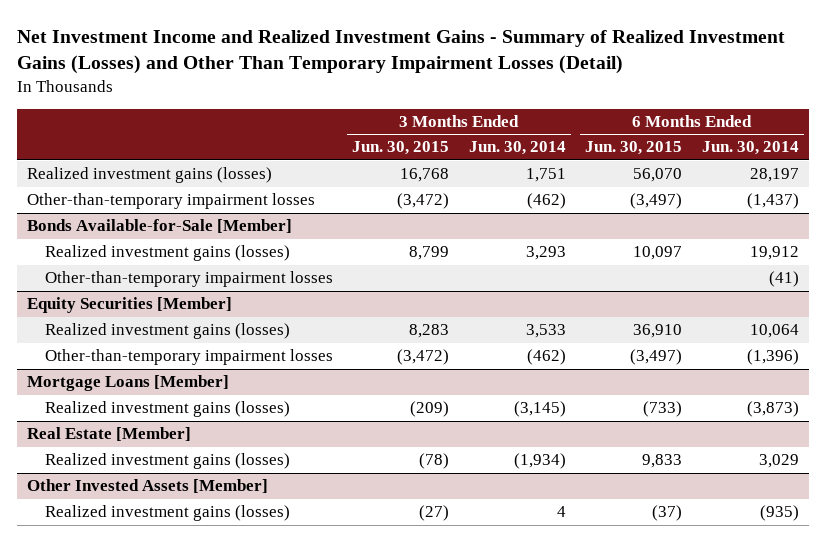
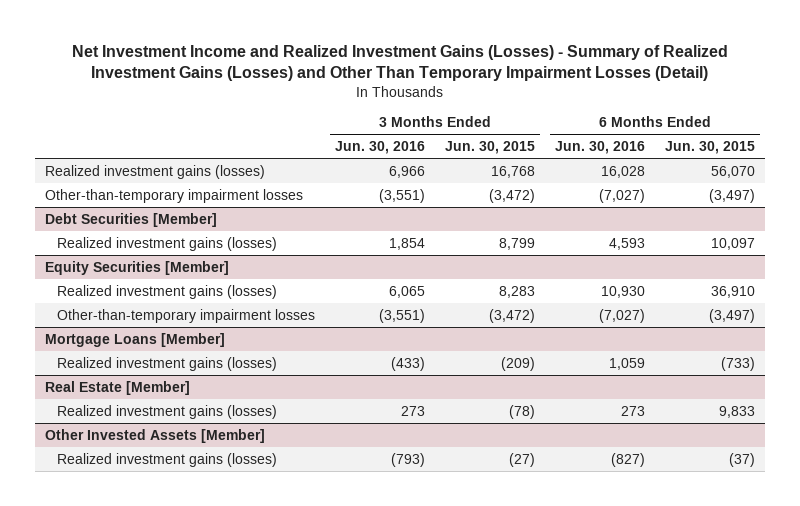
[16,29,785,75] Net Investment Income and Realized Investment Gains - Summary of Realized Investment Gains (Losses) and Other Than Temporary Impairment Losses (Detail) -> [72,44,729,82] Net Investment Income and Realized Investment Gains (Losses) - Summary of Realized Investment Gains (Losses) and Other Than Temporary Impairment Losses (Detail)
[468,141,566,156] Jun. 30, 2014 -> none
[701,141,799,156] Jun. 30, 2014 -> none
none -> [335,140,426,154] Jun. 30, 2016
none -> [555,140,646,154] Jun. 30, 2016
[26,219,292,234] Bonds Available-for-Sale [Member] -> [45,212,218,227] Debt Securities [Member]
[44,271,333,288] Other-than-temporary impairment losses -> none

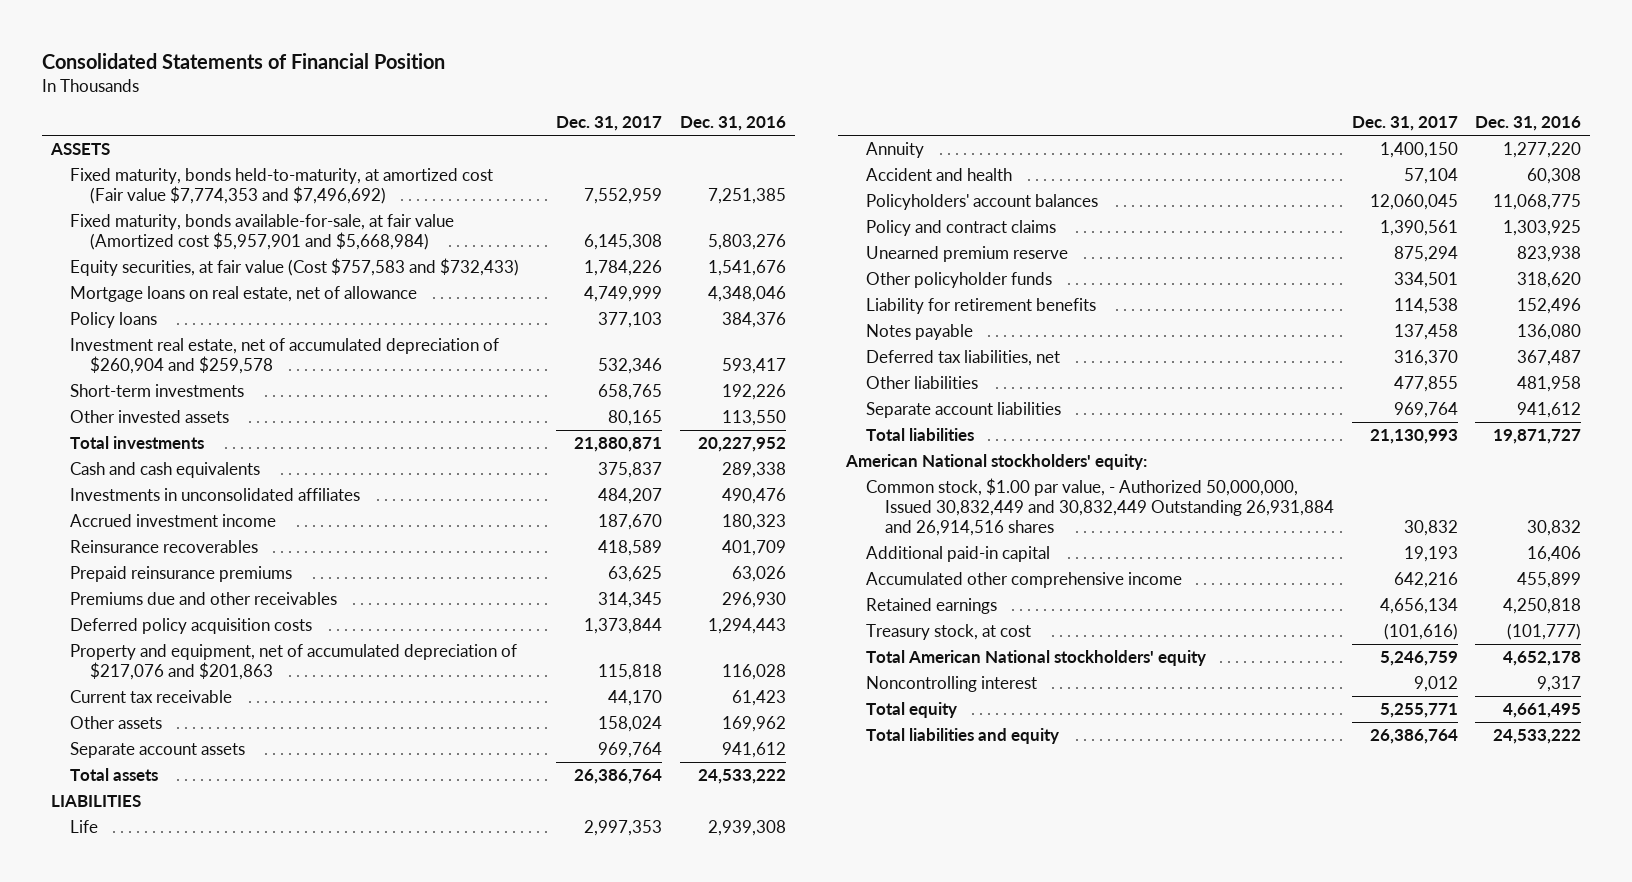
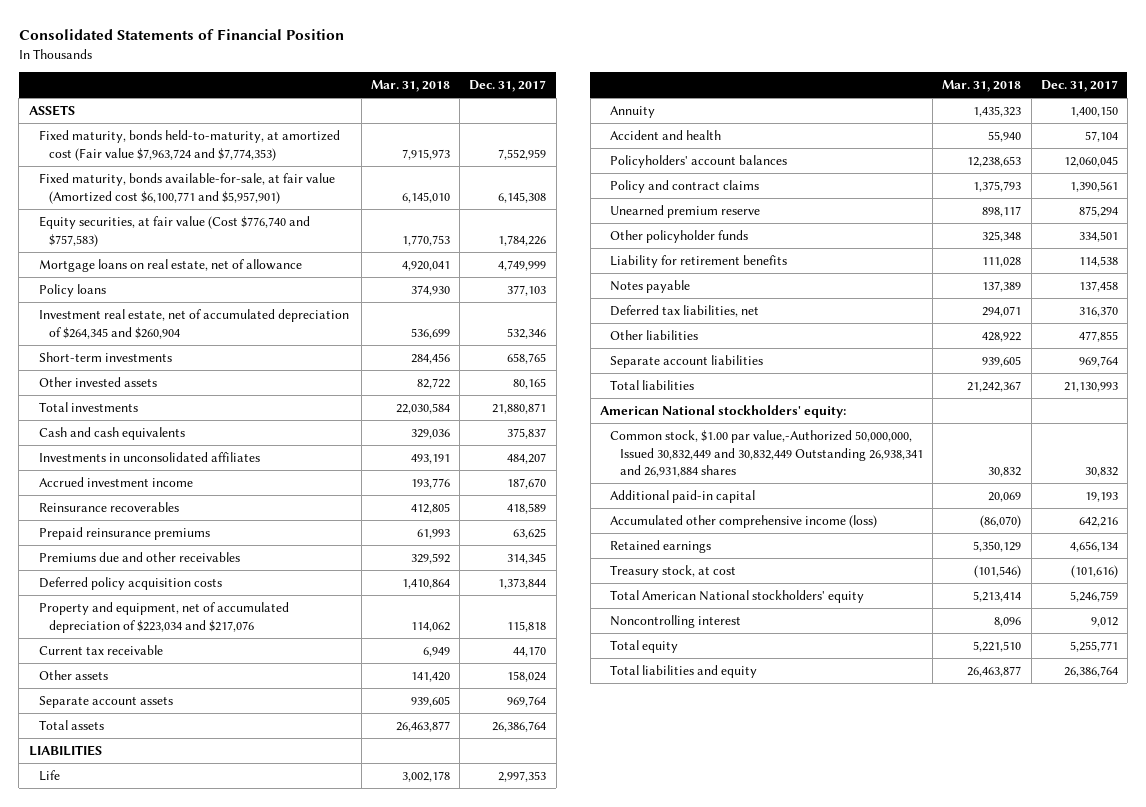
[679,116,786,132] Dec. 31, 2016 -> none
none -> [371,80,451,93] Mar. 31, 2018
[70,168,494,205] Fixed maturity, bonds held-to-maturity, at amortized cost (Fair value $7,774,353 and $7,496,692) -> [38,130,340,161] Fixed maturity, bonds held-to-maturity, at amortized cost (Fair value $7,963,724 and $7,774,353)
[70,214,455,251] Fixed maturity, bonds available-for-sale, at fair value (Amortized cost $5,957,901 and $5,668,984) -> [38,173,335,204] Fixed maturity, bonds available-for-sale, at fair value (Amortized cost $6,100,771 and $5,957,901)
[70,258,520,277] Equity securities, at fair value (Cost $757,583 and $732,433) -> [38,216,310,247] Equity securities, at fair value (Cost $776,740 and $757,583)
[70,338,500,375] Investment real estate, net of accumulated depreciation of $260,904 and $259,578 -> [38,309,349,339] Investment real estate, net of accumulated depreciation of $264,345 and $260,904
[70,644,518,681] Property and equipment, net of accumulated depreciation of $217,076 and $201,863 -> [38,602,289,633] Property and equipment, net of accumulated depreciation of $223,034 and $217,076
[865,478,1335,537] Common stock, $1.00 par value, - Authorized 50,000,000, Issued 30,832,449 and 30,832,449 Outstanding 26,931,884 and 26,914,516 shares -> [609,430,924,478] Common stock, $1.00 par value,-Authorized 50,000,000, Issued 30,832,449 and 30,832,449 Outstanding 26,938,341 and 26,931,884 shares
[865,572,1182,589] Accumulated other comprehensive income -> [609,515,877,529] Accumulated other comprehensive income (loss)

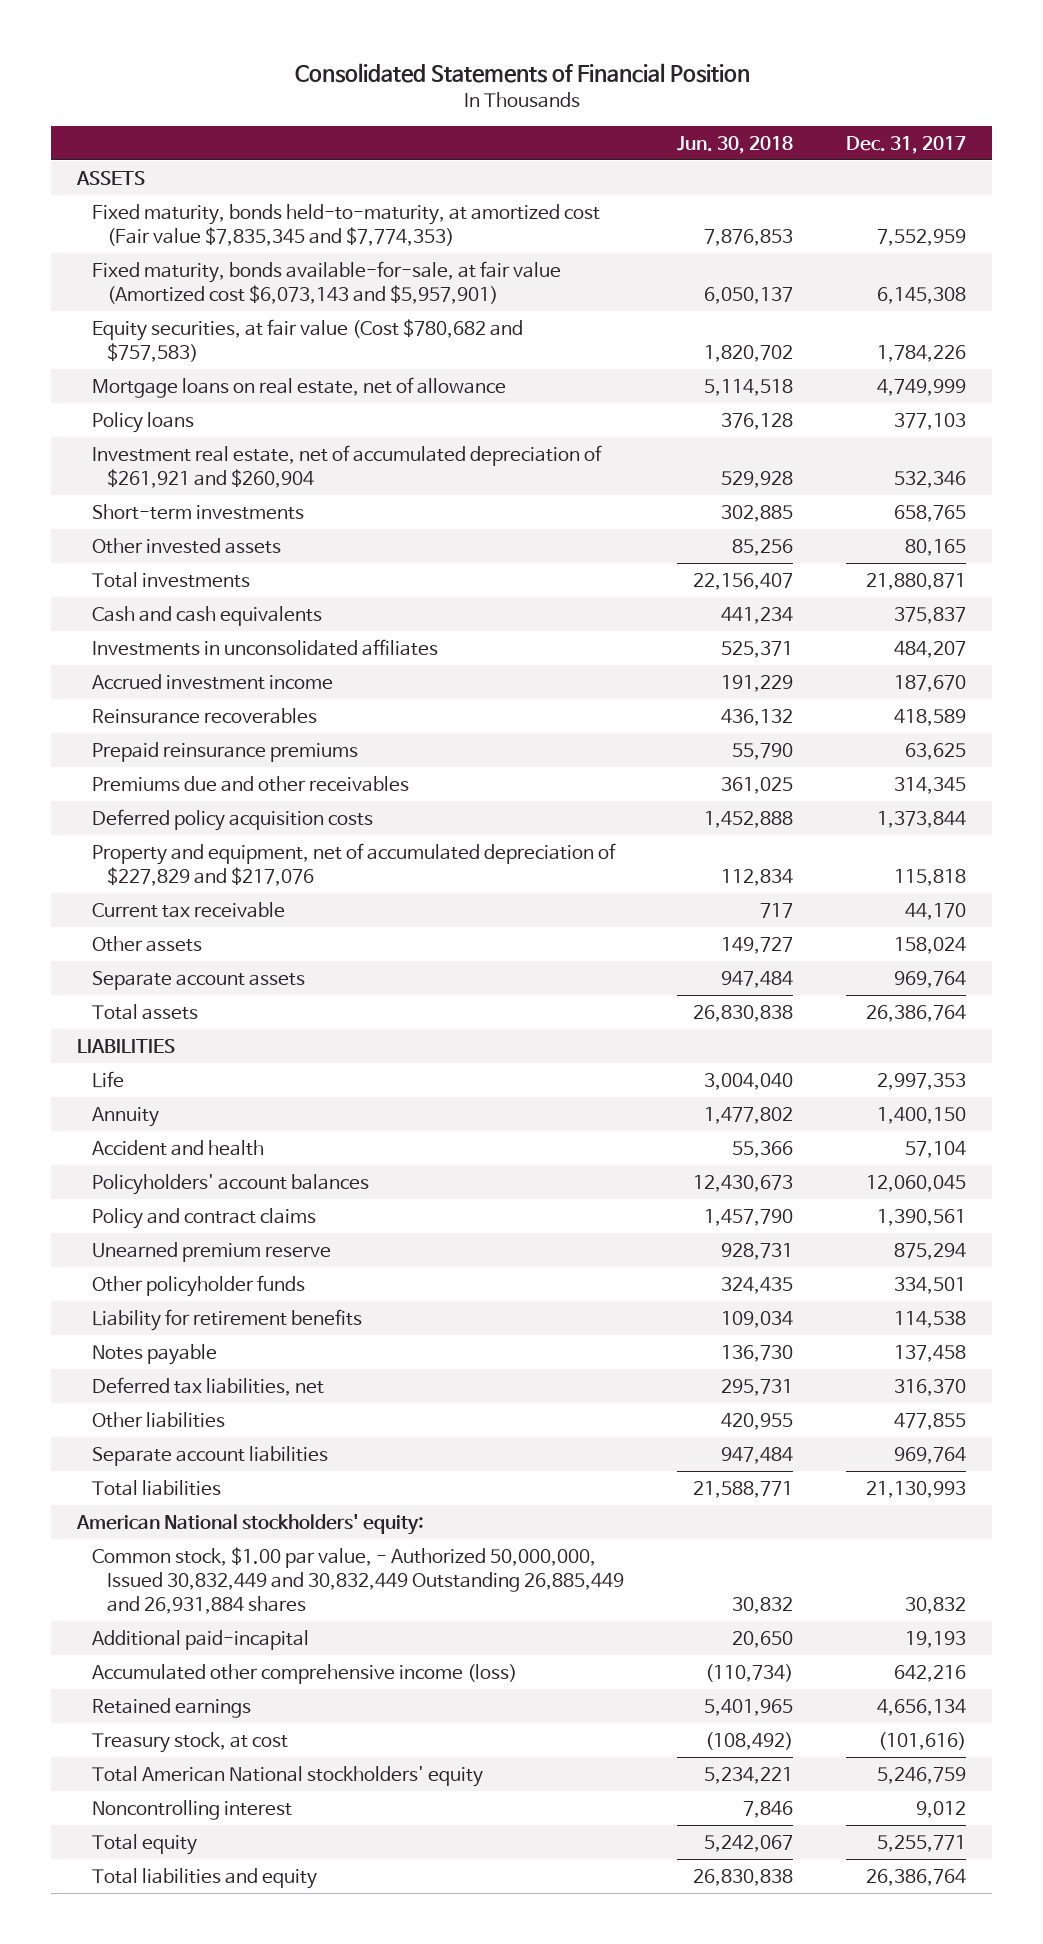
[371,80,451,93] Mar. 31, 2018 -> none
none -> [676,135,793,154] Jun. 30, 2018
[38,130,340,161] Fixed maturity, bonds held-to-maturity, at amortized cost (Fair value $7,963,724 and $7,774,353) -> [92,203,601,247] Fixed maturity, bonds held-to-maturity, at amortized cost (Fair value $7,835,345 and $7,774,353)
[38,173,335,204] Fixed maturity, bonds available-for-sale, at fair value (Amortized cost $6,100,771 and $5,957,901) -> [92,260,562,305] Fixed maturity, bonds available-for-sale, at fair value (Amortized cost $6,073,143 and $5,957,901)
[38,216,310,247] Equity securities, at fair value (Cost $776,740 and $757,583) -> [92,318,524,363] Equity securities, at fair value (Cost $780,682 and $757,583)
[38,309,349,339] Investment real estate, net of accumulated depreciation of $264,345 and $260,904 -> [92,444,603,489] Investment real estate, net of accumulated depreciation of $261,921 and $260,904
[38,602,289,633] Property and equipment, net of accumulated depreciation of $223,034 and $217,076 -> [92,842,617,887] Property and equipment, net of accumulated depreciation of $227,829 and $217,076
[609,430,924,478] Common stock, $1.00 par value,-Authorized 50,000,000, Issued 30,832,449 and 30,832,449 Outstanding 26,938,341 and 26,931,884 shares -> [92,1546,625,1615] Common stock, $1.00 par value, - Authorized 50,000,000, Issued 30,832,449 and 30,832,449 Outstanding 26,885,449 and 26,931,884 shares
[609,490,755,504] Additional paid-in capital -> [92,1629,310,1650] Additional paid-incapital

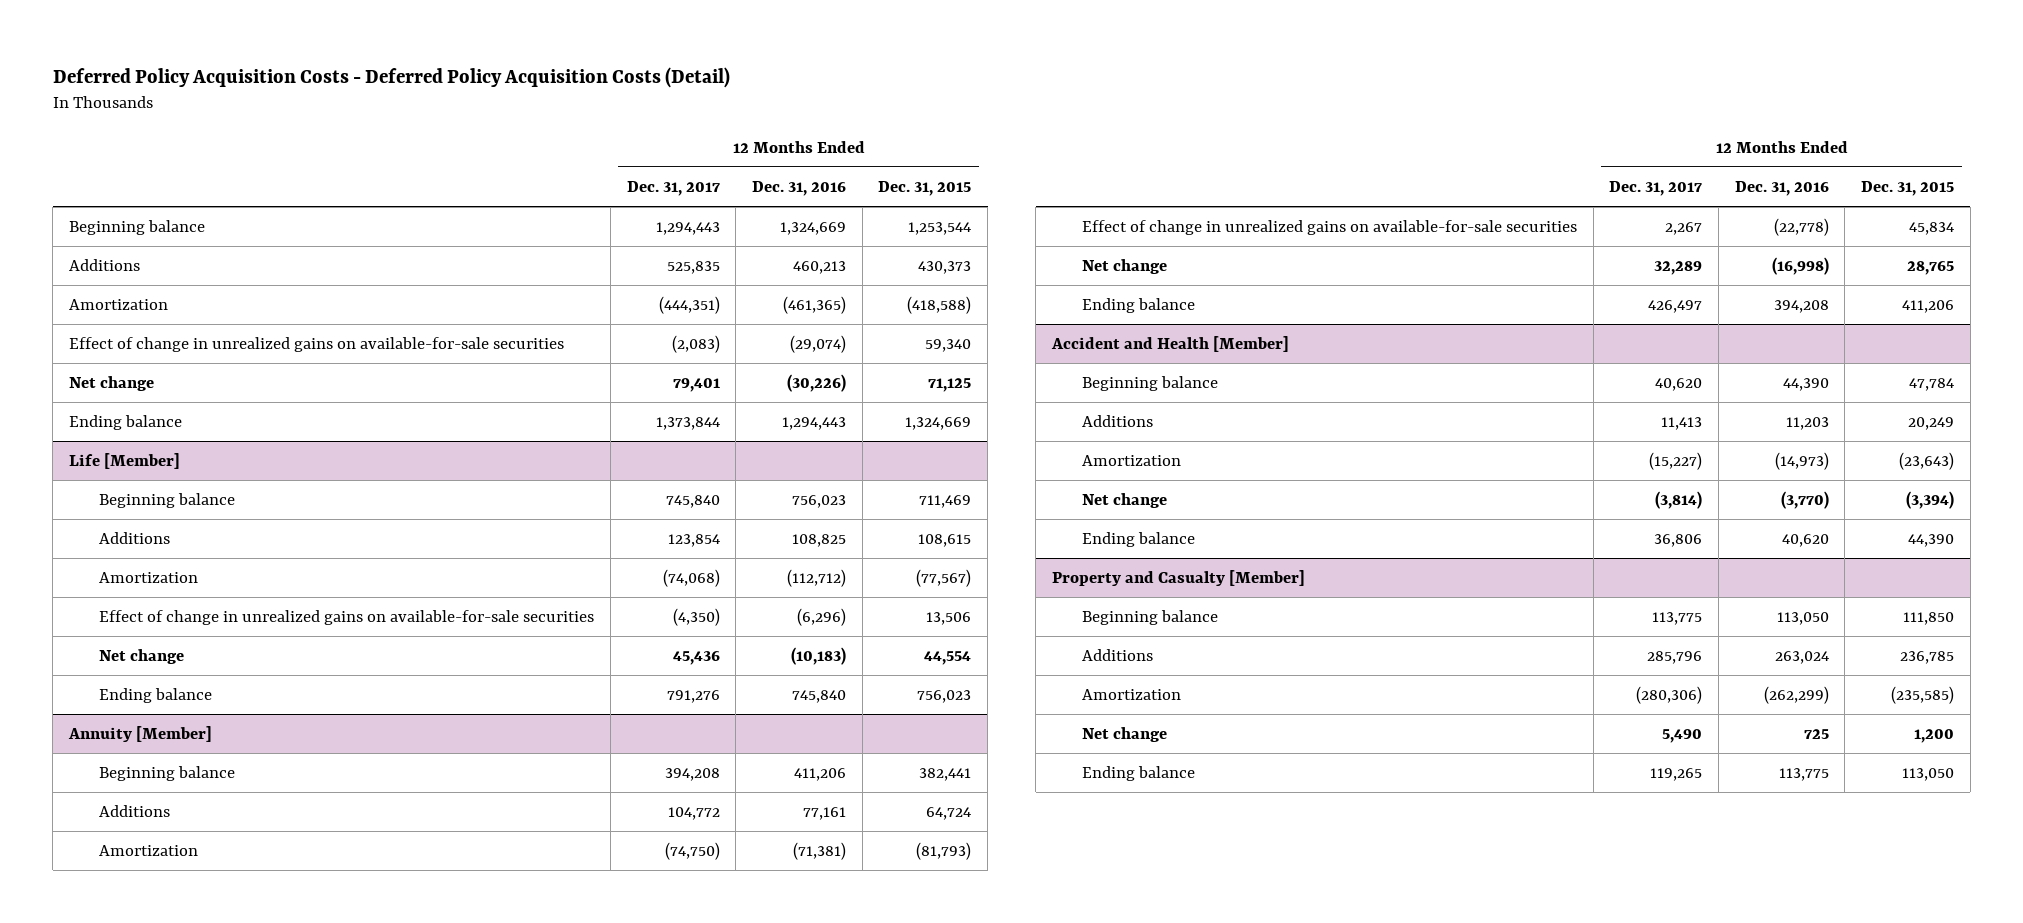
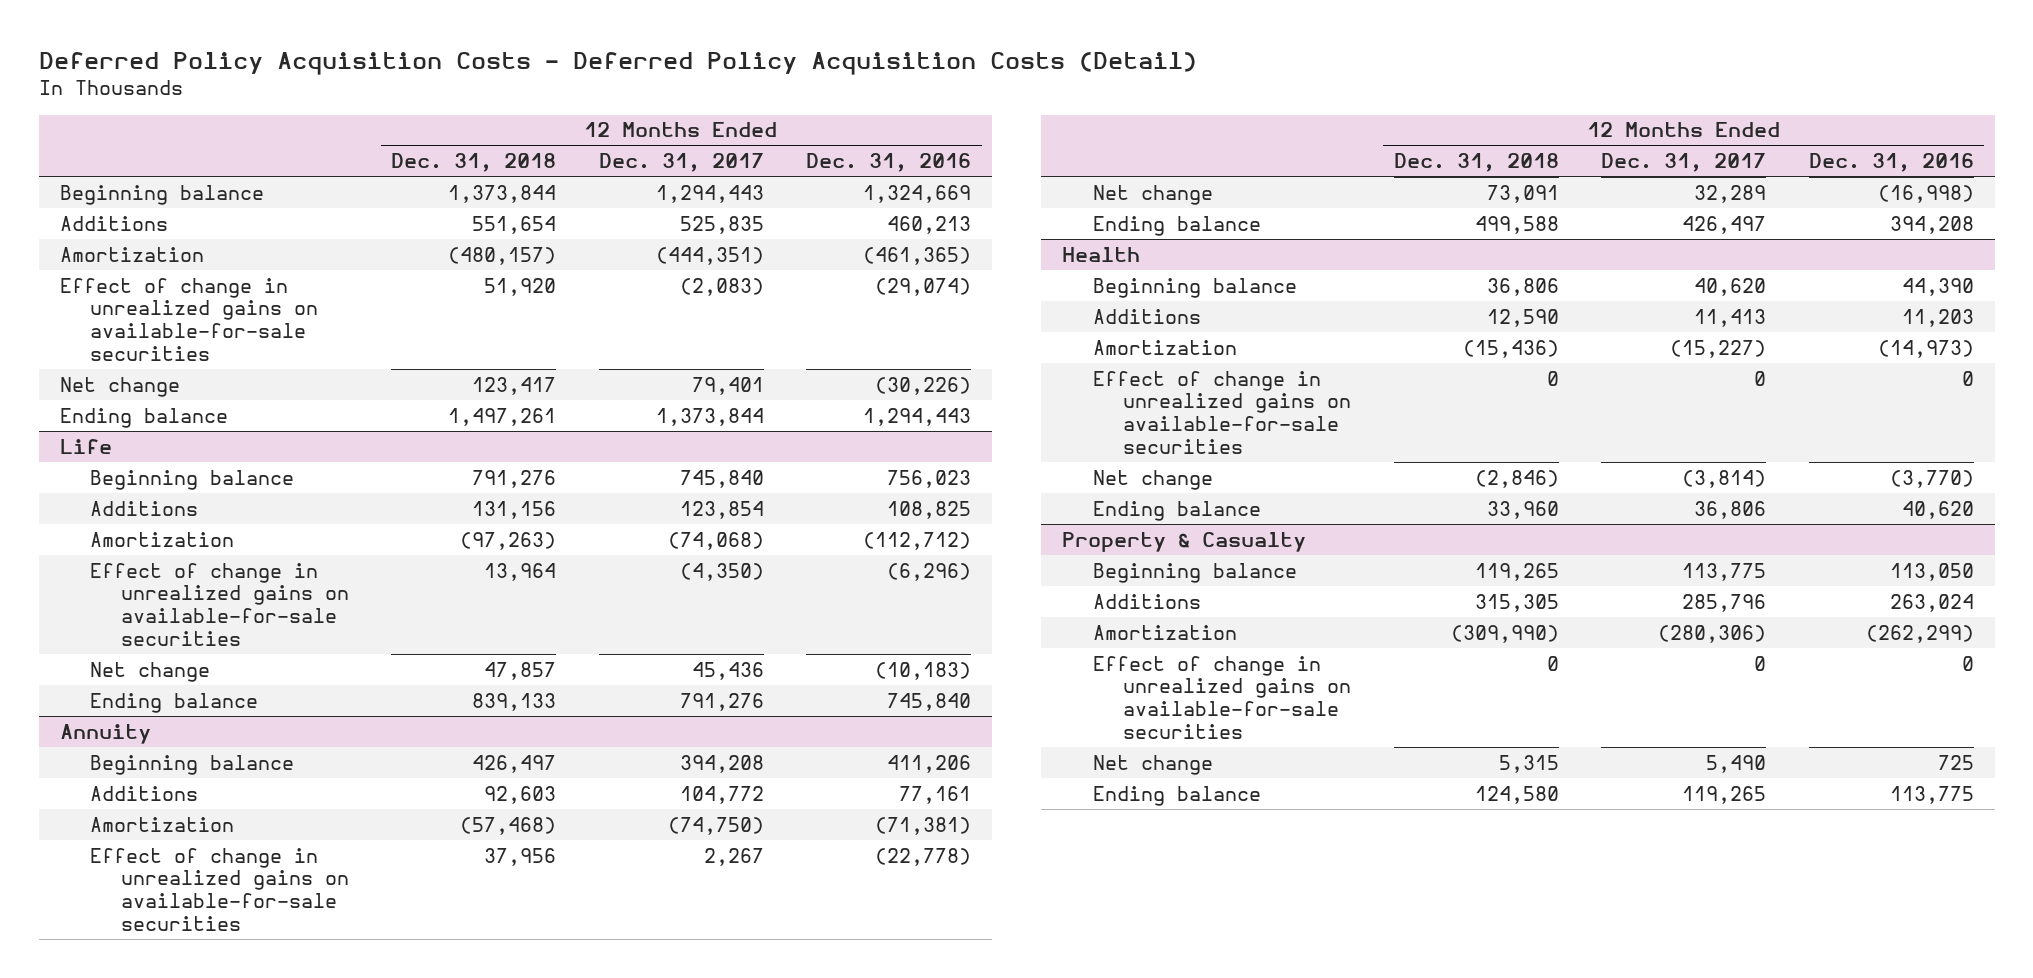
[878,180,972,196] Dec. 31, 2015 -> none
none -> [391,153,557,173] Dec. 31, 2018
[68,453,180,470] Life [Member] -> [59,438,112,454] Life
[67,726,212,743] Annuity [Member] -> [59,723,151,744] Annuity
[1050,336,1289,353] Accident and Health [Member] -> [1062,246,1141,262] Health
none -> [1092,370,1352,454] Effect of change in unrealized gains on available-for-sale securities
[1051,570,1305,587] Property and Casualty [Member] -> [1062,531,1307,552] Property & Casualty
none -> [1092,655,1352,739] Effect of change in unrealized gains on available-for-sale securities

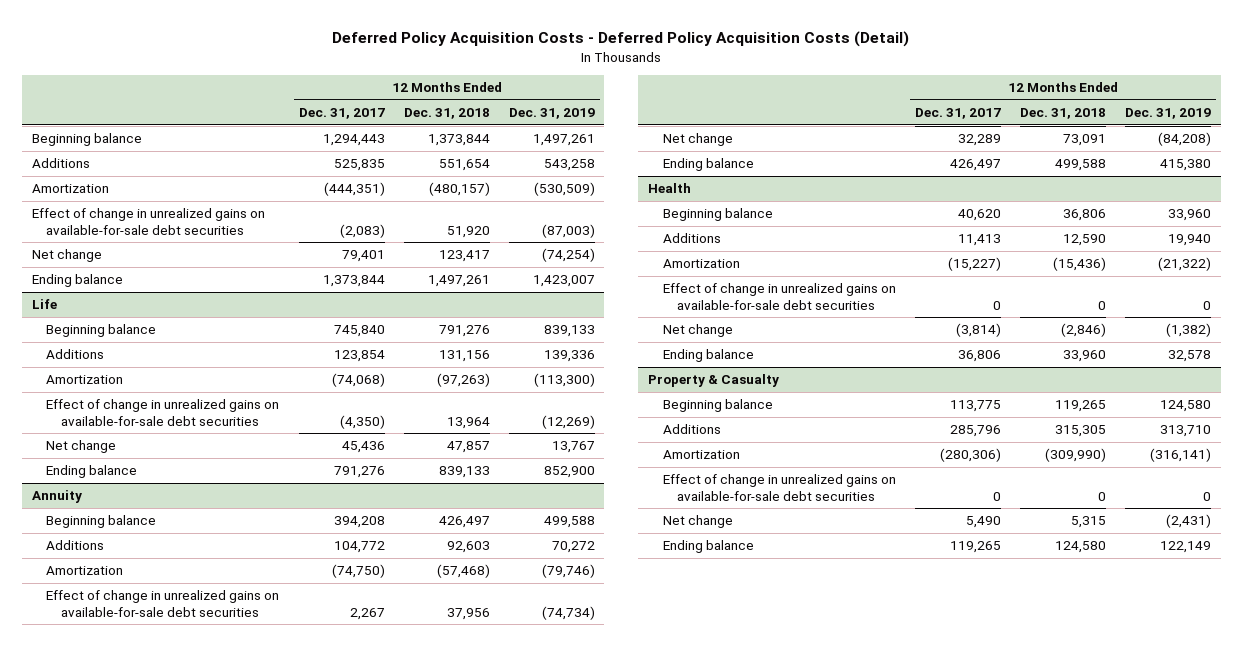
[806,153,972,173] Dec. 31, 2016 -> none
none -> [508,107,595,119] Dec. 31, 2019
[59,277,319,361] Effect of change in unrealized gains on available-for-sale securities -> [31,208,265,235] Effect of change in unrealized gains on available-for-sale debt securities
[90,562,350,646] Effect of change in unrealized gains on available-for-sale securities -> [46,399,280,426] Effect of change in unrealized gains on available-for-sale debt securities
[90,847,350,931] Effect of change in unrealized gains on available-for-sale securities -> [46,590,280,617] Effect of change in unrealized gains on available-for-sale debt securities
[1092,370,1352,454] Effect of change in unrealized gains on available-for-sale securities -> [662,283,896,310] Effect of change in unrealized gains on available-for-sale debt securities
[1092,655,1352,739] Effect of change in unrealized gains on available-for-sale securities -> [662,474,896,501] Effect of change in unrealized gains on available-for-sale debt securities

